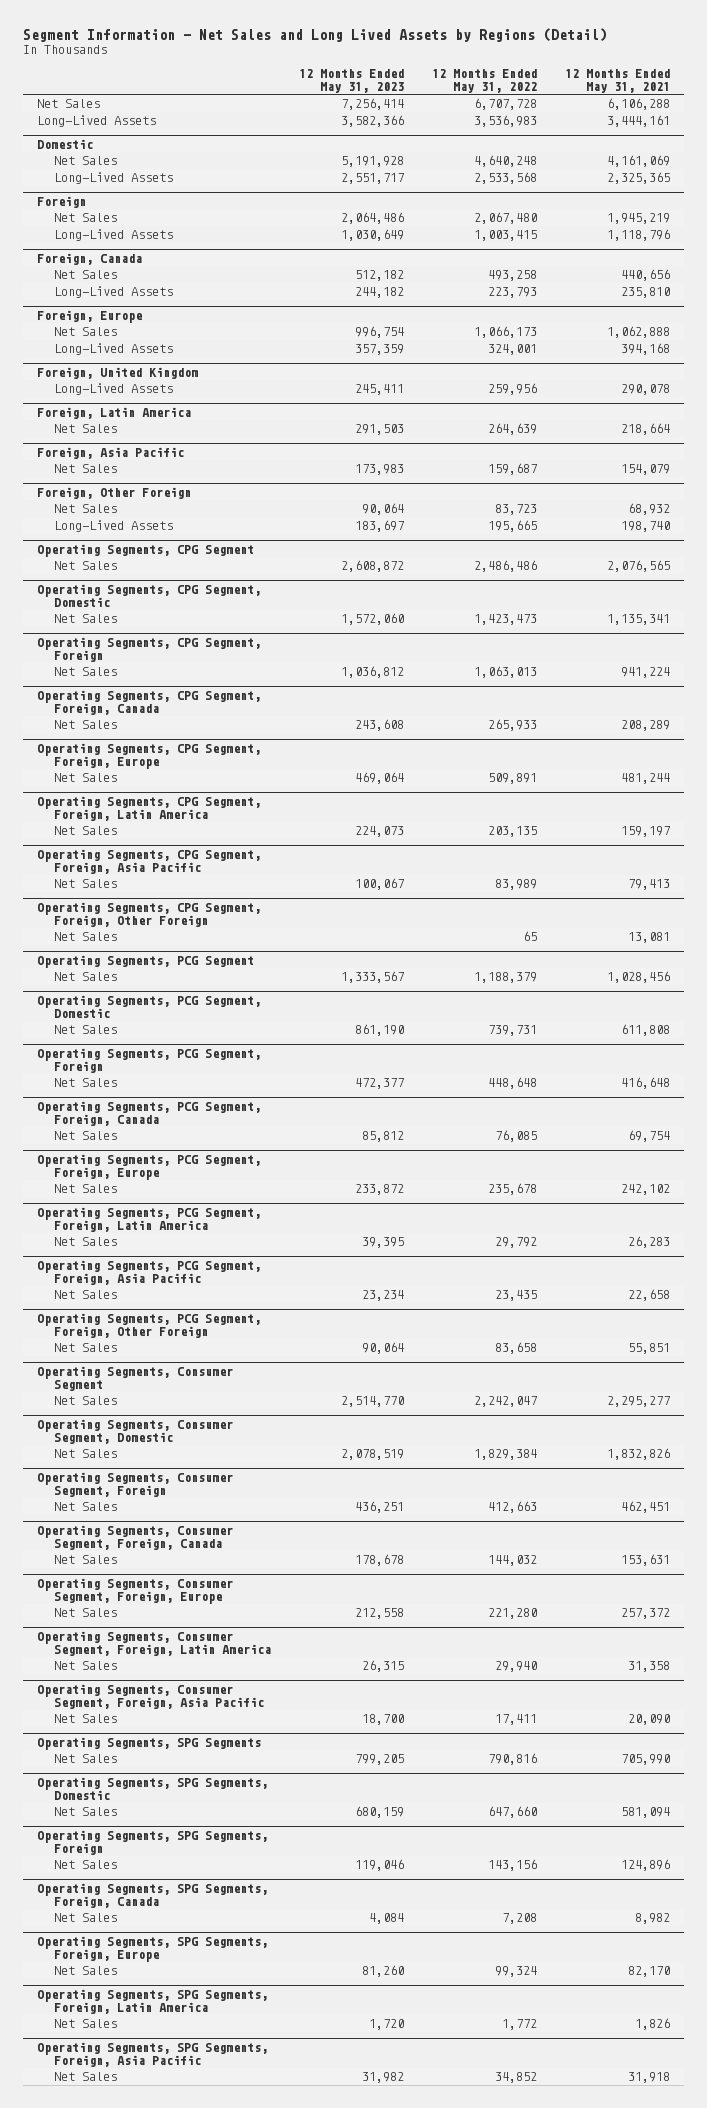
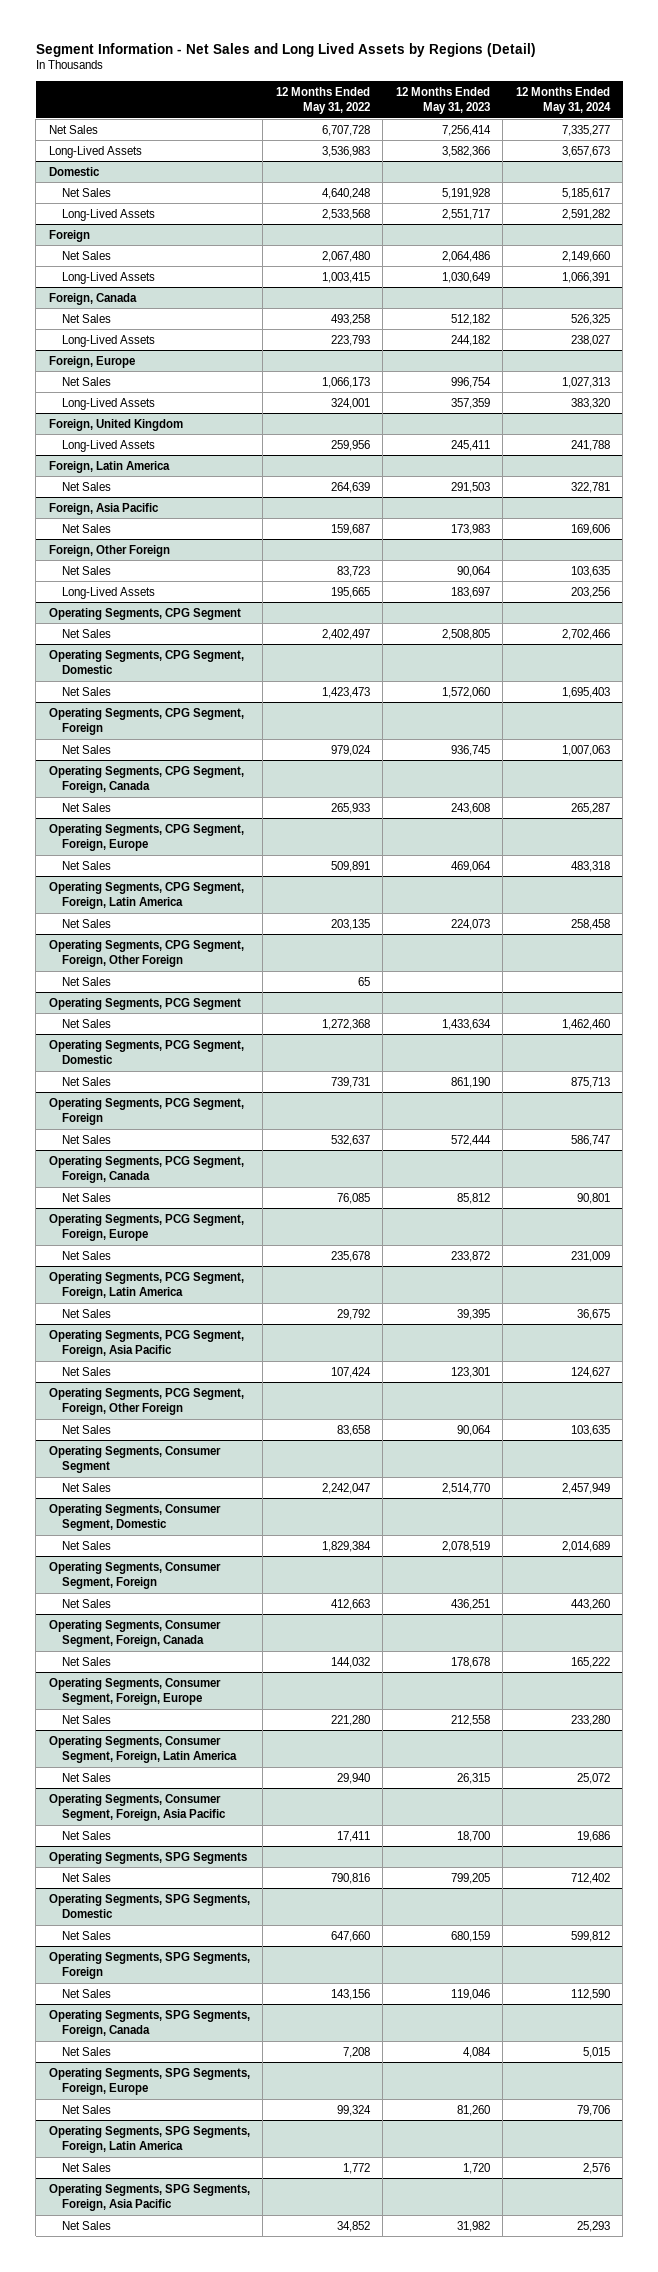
[564,68,670,93] 12 Months Ended May 31, 2021 -> none
none -> [515,86,611,115] 12 Months Ended May 31, 2024
[340,560,404,573] 2,608,872 -> [441,628,490,640] 2,508,805
[473,560,537,573] 2,486,486 -> [321,628,370,640] 2,402,497
[340,666,404,679] 1,036,812 -> [450,744,490,756] 936,745
[473,666,537,679] 1,063,013 -> [330,744,371,756] 979,024
[37,848,262,874] Operating Segments, CPG Segment, Foreign, Asia Pacific -> none
[53,879,117,889] Net Sales -> none
[340,971,404,984] 1,333,567 -> [441,1018,491,1030] 1,433,634
[473,972,537,984] 1,188,379 -> [321,1018,370,1030] 1,272,368
[354,1078,404,1090] 472,377 -> [450,1134,491,1146] 572,444
[487,1077,537,1090] 448,648 -> [330,1134,370,1146] 532,637
[361,1290,404,1302] 23,234 -> [450,1366,490,1378] 123,301
[494,1290,537,1302] 23,435 -> [330,1366,371,1378] 107,424

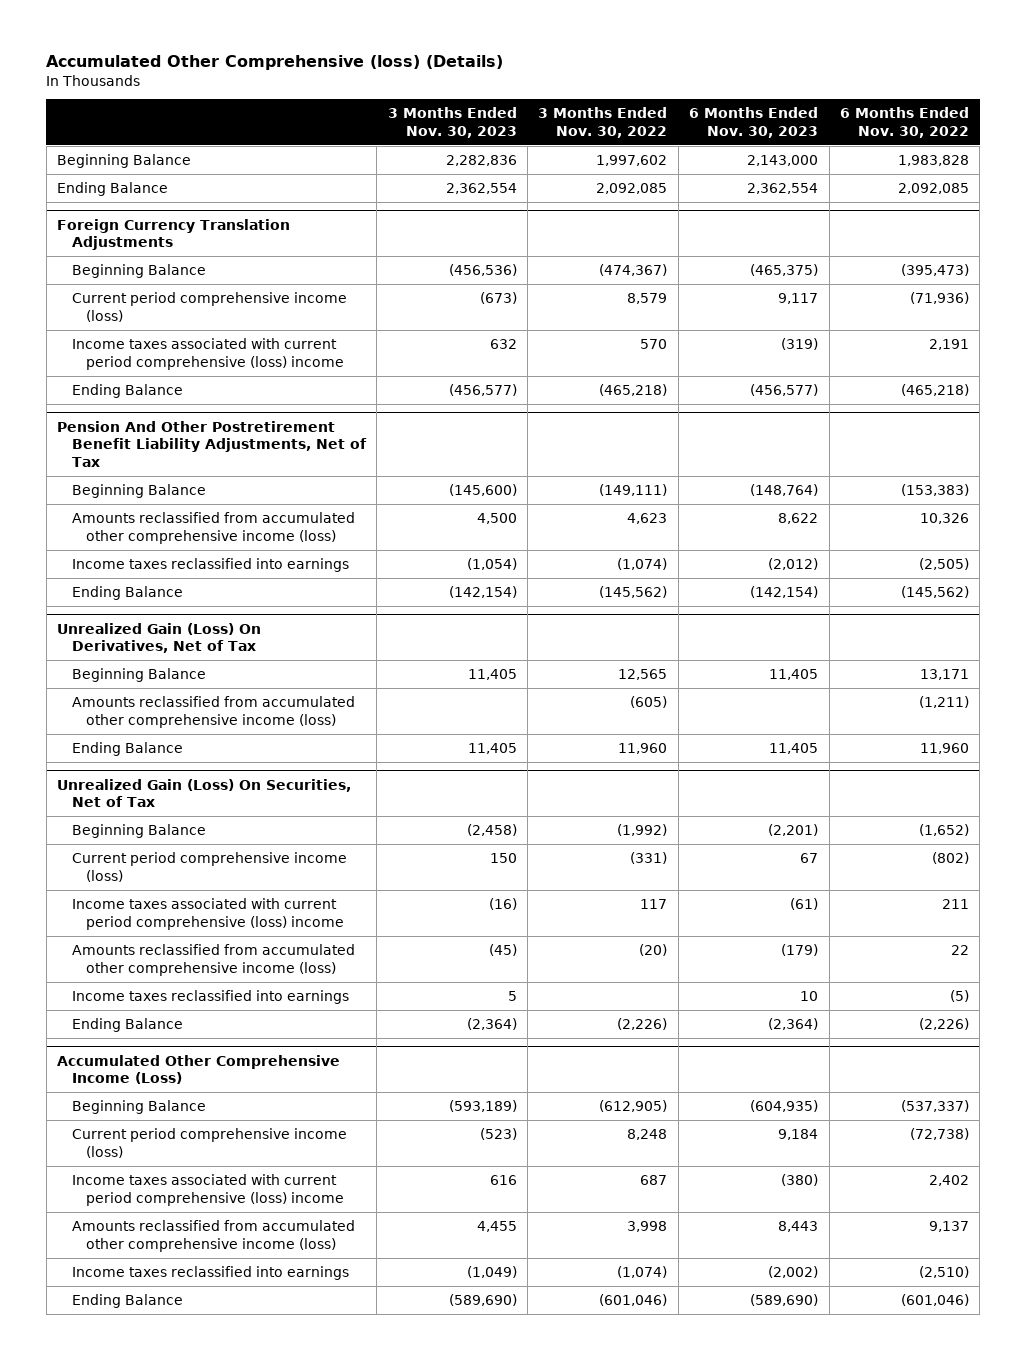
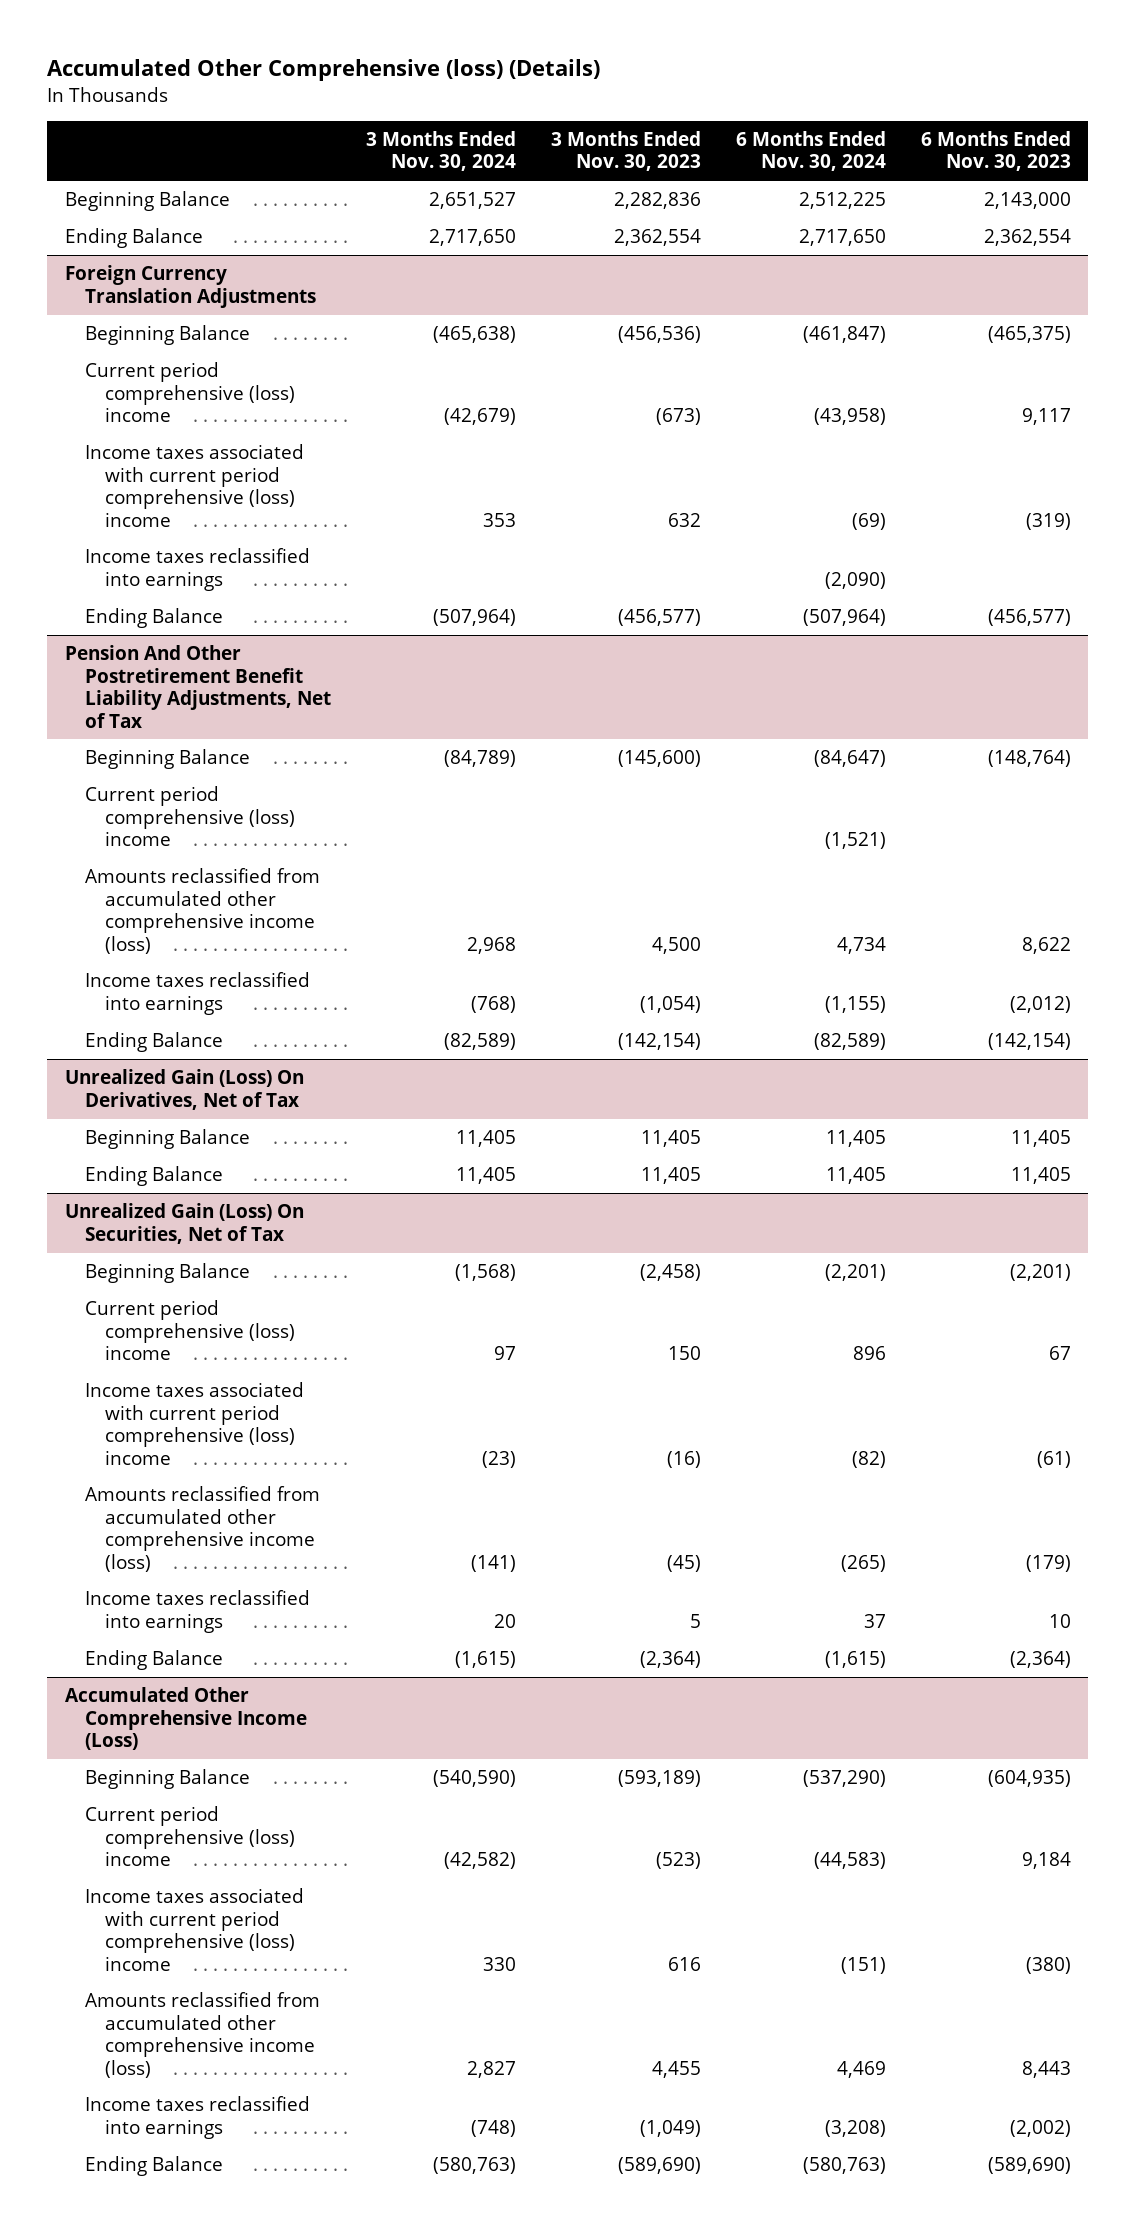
[538,107,668,138] 3 Months Ended Nov. 30, 2022 -> none
[840,107,970,138] 6 Months Ended Nov. 30, 2022 -> none
none -> [365,130,516,172] 3 Months Ended Nov. 30, 2024
none -> [735,130,886,172] 6 Months Ended Nov. 30, 2024
[71,292,347,322] Current period comprehensive income (loss) -> [84,362,295,423] Current period comprehensive (loss) income
none -> [84,548,310,591] Income taxes reclassified into earnings
none -> [84,786,295,847] Current period comprehensive (loss) income
[71,696,355,728] Amounts reclassified from accumulated other comprehensive income (loss) -> none
[71,852,347,882] Current period comprehensive income (loss) -> [84,1300,295,1361] Current period comprehensive (loss) income
[71,1128,347,1158] Current period comprehensive income (loss) -> [84,1806,295,1867] Current period comprehensive (loss) income

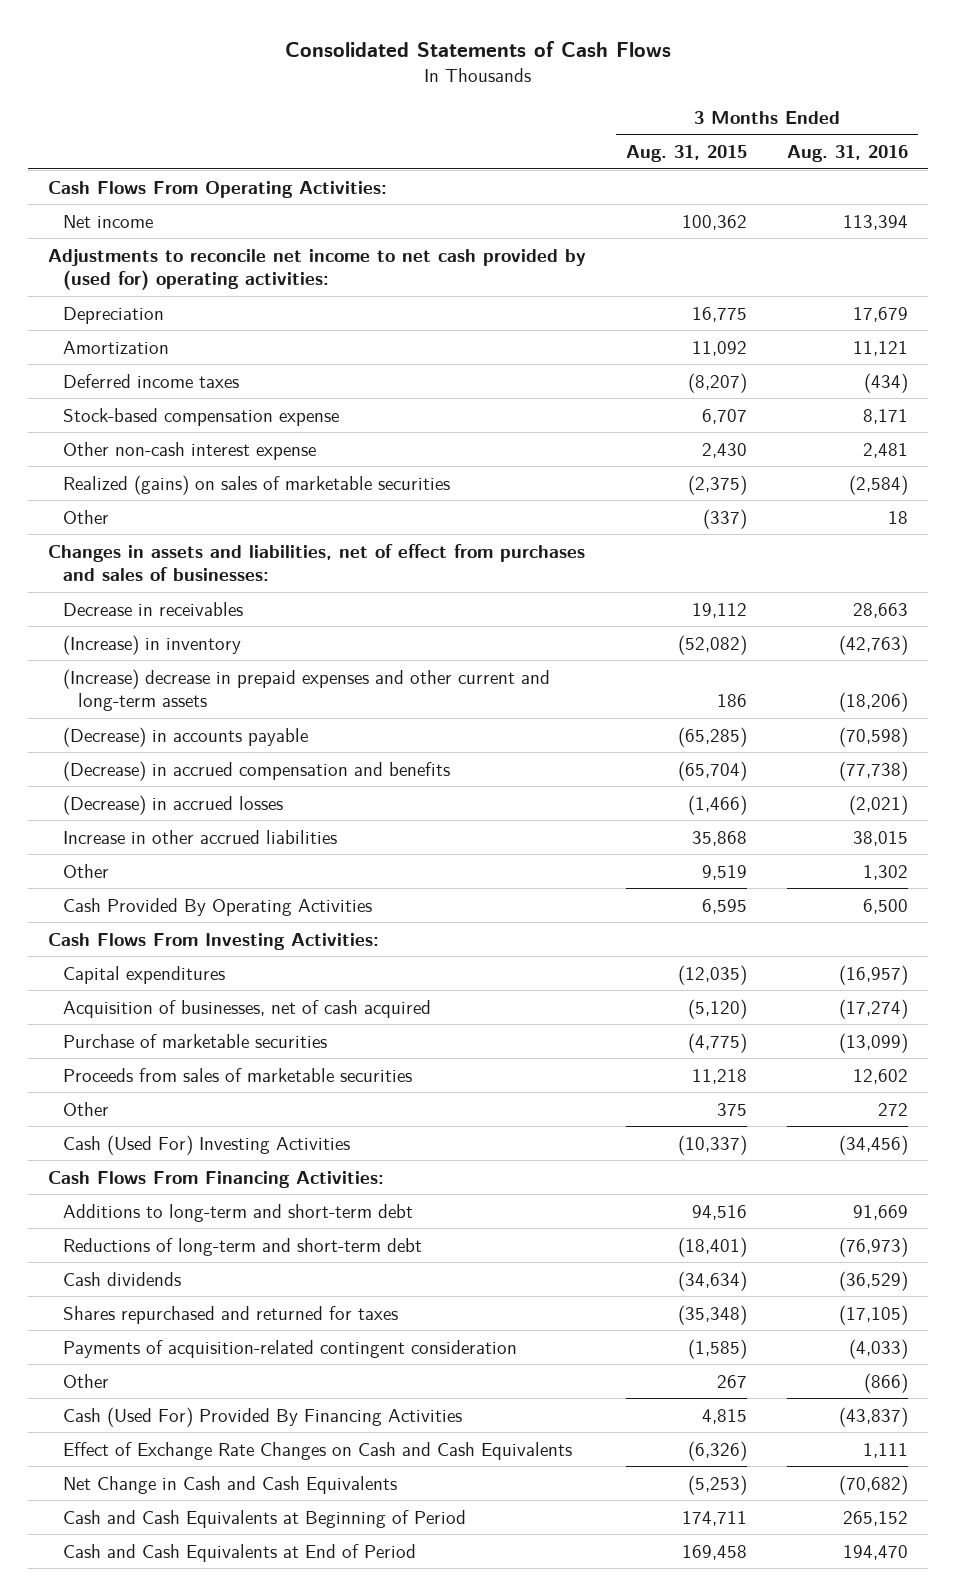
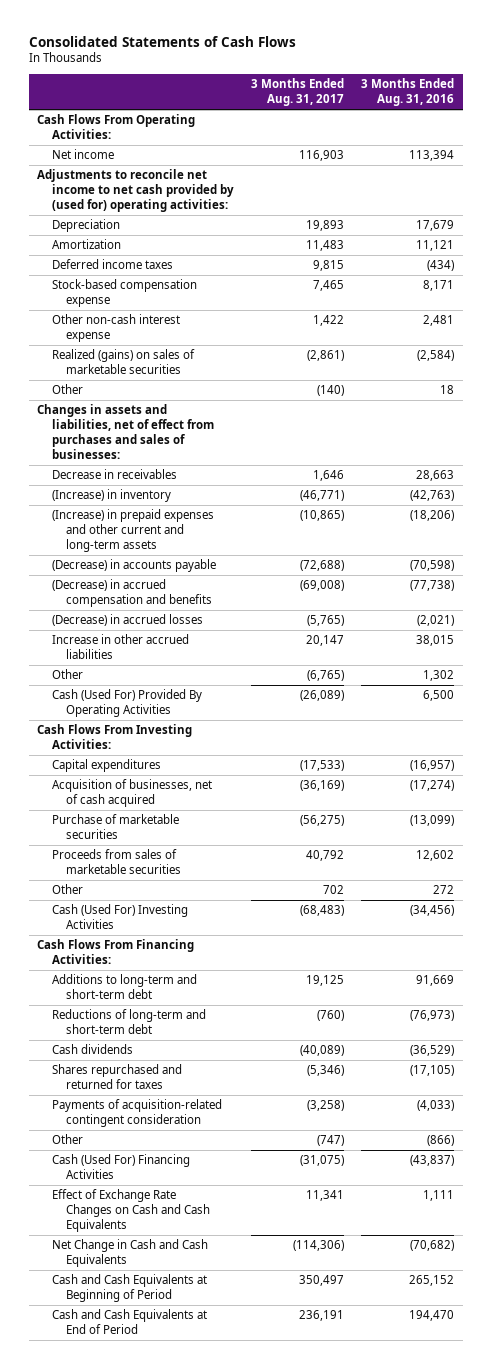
[625,144,747,162] Aug. 31, 2015 -> none
none -> [250,78,344,107] 3 Months Ended Aug. 31, 2017
[63,668,551,711] (Increase) decrease in prepaid expenses and other current and long-term assets -> [51,509,214,553] (Increase) in prepaid expenses and other current and long-term assets
[63,897,373,916] Cash Provided By Operating Activities -> [51,689,202,718] Cash (Used For) Provided By Operating Activities
[63,1406,463,1427] Cash (Used For) Provided By Financing Activities -> [51,1154,190,1180] Cash (Used For) Financing Activities

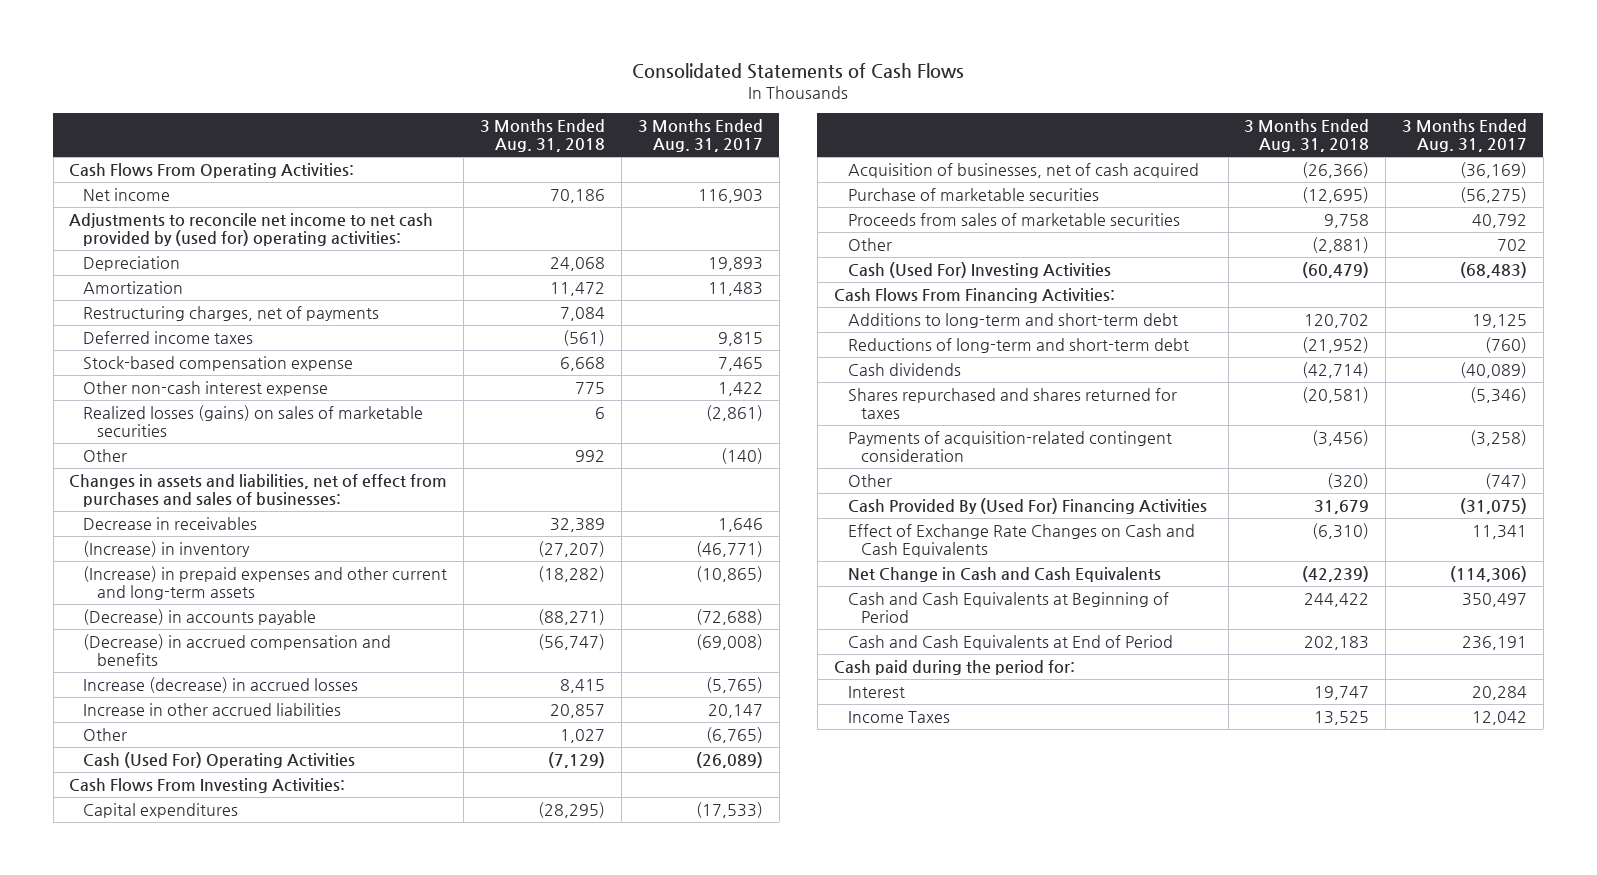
[361,78,455,107] 3 Months Ended Aug. 31, 2016 -> none
none -> [480,119,606,153] 3 Months Ended Aug. 31, 2018
none -> [83,306,380,322] Restructuring charges, net of payments
[51,349,195,375] Realized (gains) on sales of marketable securities -> [83,405,424,438] Realized losses (gains) on sales of marketable securities
[51,614,203,627] (Decrease) in accrued losses -> [83,677,359,694] Increase (decrease) in accrued losses
[51,689,202,718] Cash (Used For) Provided By Operating Activities -> [83,752,356,769] Cash (Used For) Operating Activities
[51,1064,182,1090] Shares repurchased and returned for taxes -> [847,388,1177,420] Shares repurchased and shares returned for taxes
[51,1154,190,1180] Cash (Used For) Financing Activities -> [847,498,1207,515] Cash Provided By (Used For) Financing Activities
none -> [833,660,1075,676] Cash paid during the period for:
none -> [847,686,905,699] Interest
none -> [847,711,950,724] Income Taxes

